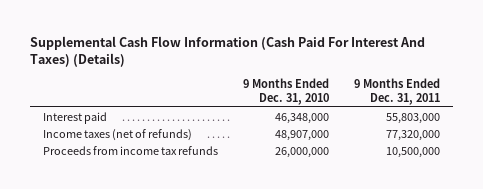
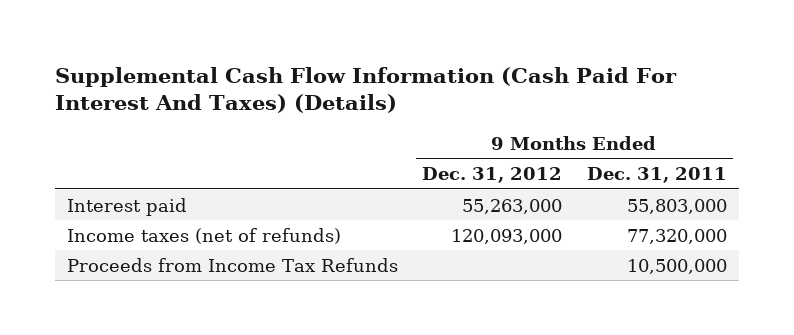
[243,78,330,106] 9 Months Ended Dec. 31, 2010 -> none
none -> [422,166,563,183] Dec. 31, 2012
[42,145,218,155] Proceeds from income tax refunds -> [67,257,399,272] Proceeds from Income Tax Refunds

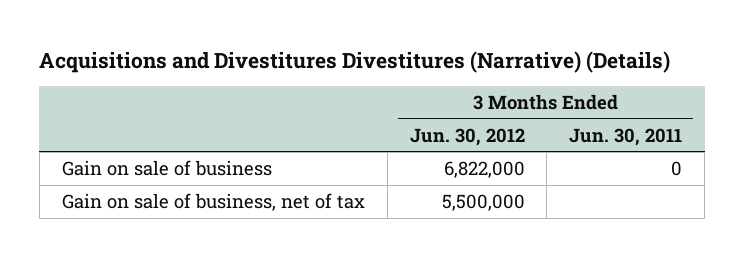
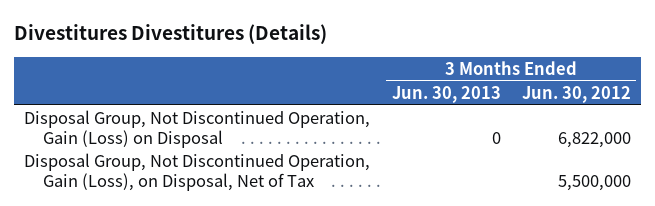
[39,50,671,73] Acquisitions and Divestitures Divestitures (Narrative) (Details) -> [13,23,327,44] Divestitures Divestitures (Details)
[569,127,683,146] Jun. 30, 2011 -> none
none -> [391,85,501,103] Jun. 30, 2013
[61,159,272,176] Gain on sale of business -> [24,110,371,148] Disposal Group, Not Discontinued Operation, Gain (Loss) on Disposal
[61,192,365,211] Gain on sale of business, net of tax -> [24,153,371,191] Disposal Group, Not Discontinued Operation, Gain (Loss), on Disposal, Net of Tax

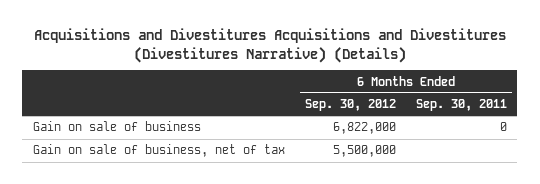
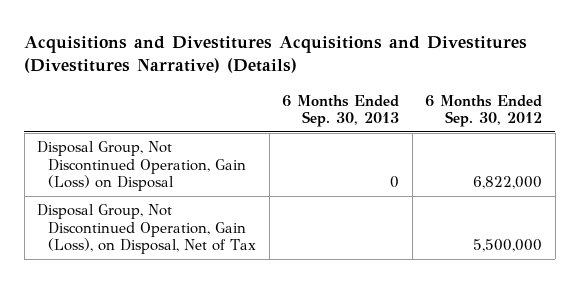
[416,99,508,112] Sep. 30, 2011 -> none
none -> [282,94,400,128] 6 Months Ended Sep. 30, 2013
[32,121,201,132] Gain on sale of business -> [37,141,247,192] Disposal Group, Not Discontinued Operation, Gain (Loss) on Disposal
[32,144,285,158] Gain on sale of business, net of tax -> [37,204,257,255] Disposal Group, Not Discontinued Operation, Gain (Loss), on Disposal, Net of Tax

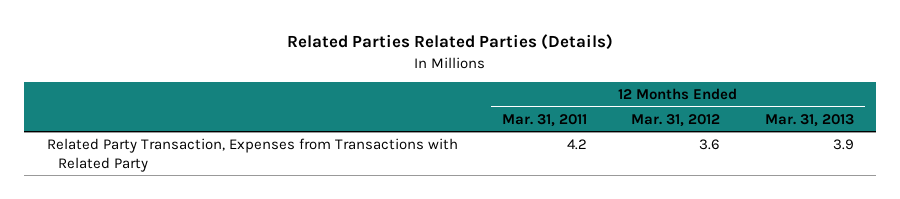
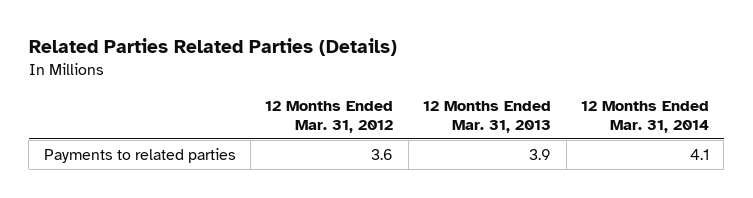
[501,113,587,127] Mar. 31, 2011 -> none
none -> [580,100,709,133] 12 Months Ended Mar. 31, 2014
[46,137,458,172] Related Party Transaction, Expenses from Transactions with Related Party -> [43,147,236,163] Payments to related parties

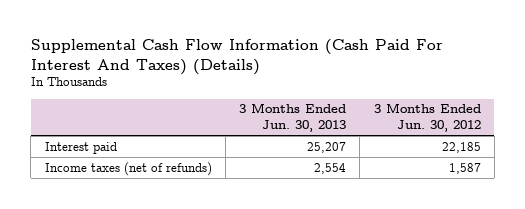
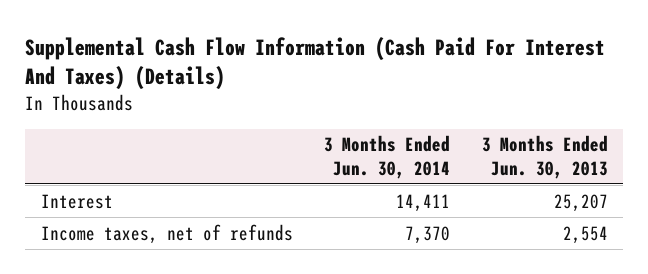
[373,103,481,133] 3 Months Ended Jun. 30, 2012 -> none
none -> [324,135,451,179] 3 Months Ended Jun. 30, 2014
[44,141,117,154] Interest paid -> [40,193,113,209] Interest
[44,161,212,176] Income taxes (net of refunds) -> [40,223,293,244] Income taxes, net of refunds

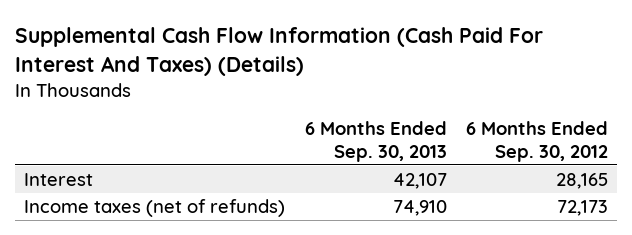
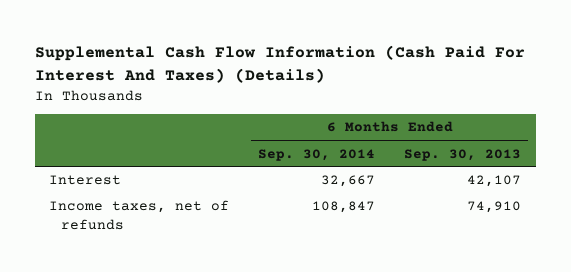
[465,121,608,162] 6 Months Ended Sep. 30, 2012 -> none
none -> [258,148,376,161] Sep. 30, 2014
[24,199,286,218] Income taxes (net of refunds) -> [49,200,230,230] Income taxes, net of refunds

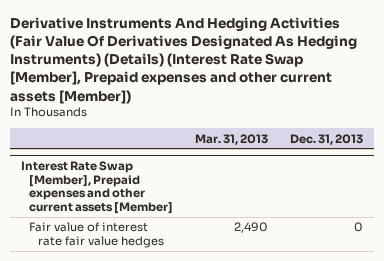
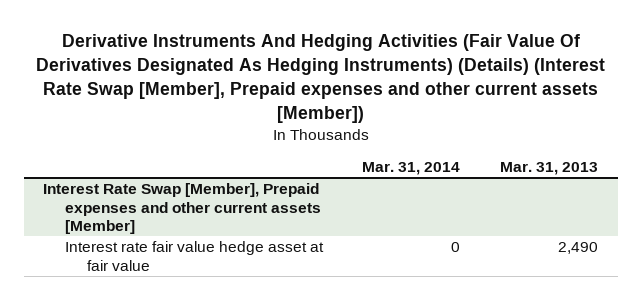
[289,133,363,145] Dec. 31, 2013 -> none
none -> [362,161,461,175] Mar. 31, 2014
[29,222,164,248] Fair value of interest rate fair value hedges -> [65,241,325,271] Interest rate fair value hedge asset at fair value

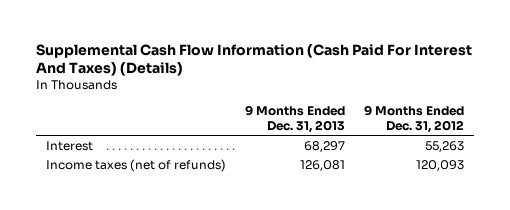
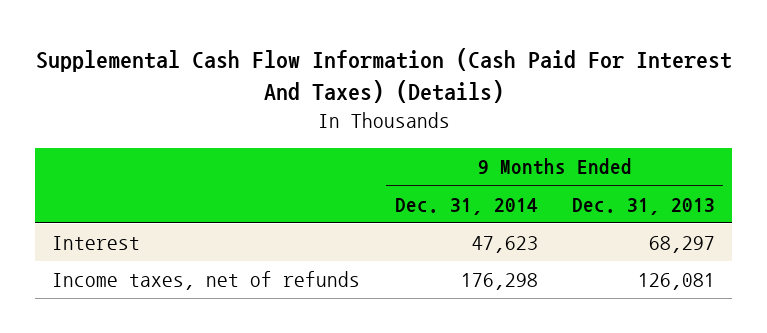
[364,105,465,134] 9 Months Ended Dec. 31, 2012 -> none
none -> [394,197,538,215] Dec. 31, 2014
[45,158,226,172] Income taxes (net of refunds) -> [52,271,361,291] Income taxes, net of refunds

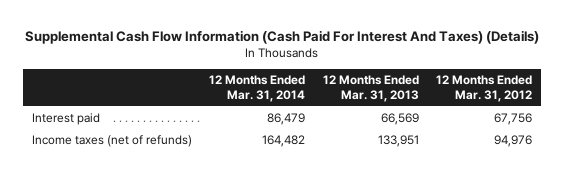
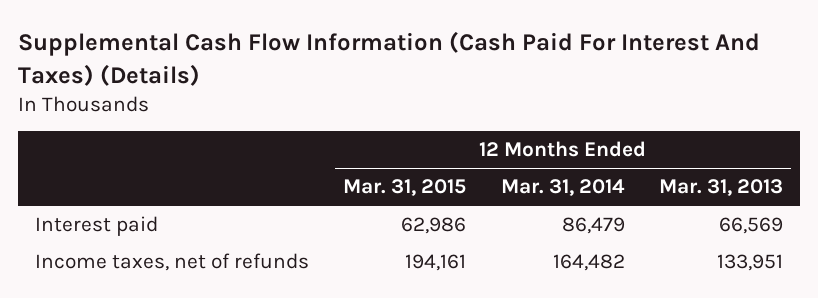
[435,75,532,102] 12 Months Ended Mar. 31, 2012 -> none
none -> [343,179,467,197] Mar. 31, 2015
[31,135,192,148] Income taxes (net of refunds) -> [35,252,310,271] Income taxes, net of refunds

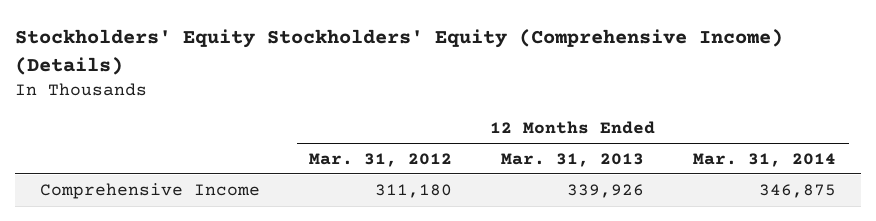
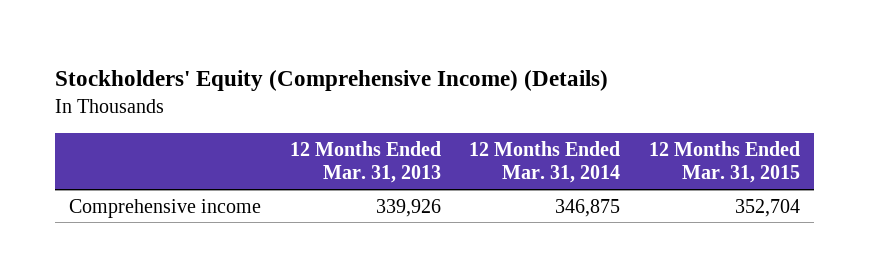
[15,28,784,75] Stockholders' Equity Stockholders' Equity (Comprehensive Income) (Details) -> [54,69,608,91] Stockholders' Equity (Comprehensive Income) (Details)
[308,152,452,167] Mar. 31, 2012 -> none
none -> [648,140,800,184] 12 Months Ended Mar. 31, 2015
[39,183,260,200] Comprehensive Income -> [68,198,261,218] Comprehensive income

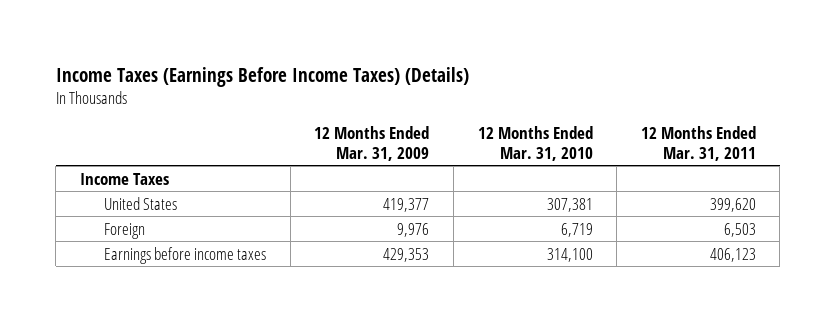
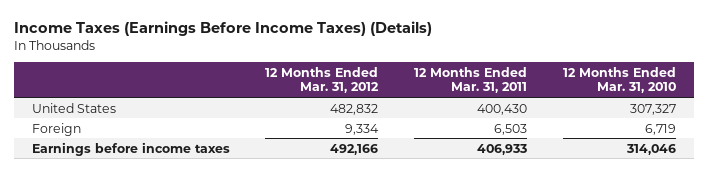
[314,126,430,161] 12 Months Ended Mar. 31, 2009 -> none
none -> [265,66,380,94] 12 Months Ended Mar. 31, 2012
[79,172,169,185] Income Taxes -> none
[546,197,593,212] 307,381 -> [629,103,676,115] 307,327
[709,197,756,212] 399,620 -> [476,103,527,115] 400,430
[546,247,593,262] 314,100 -> [625,143,676,155] 314,046
[709,247,756,262] 406,123 -> [476,143,527,155] 406,933

